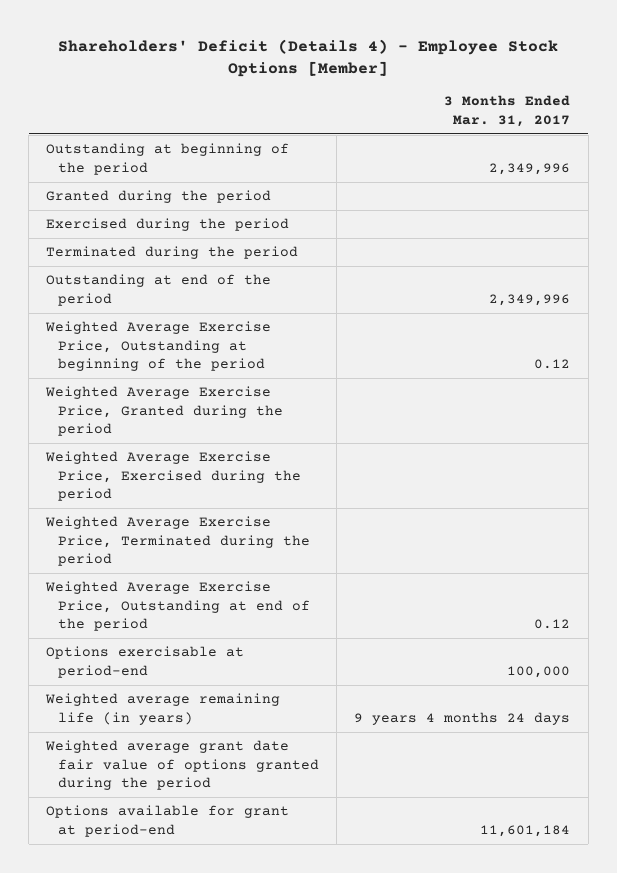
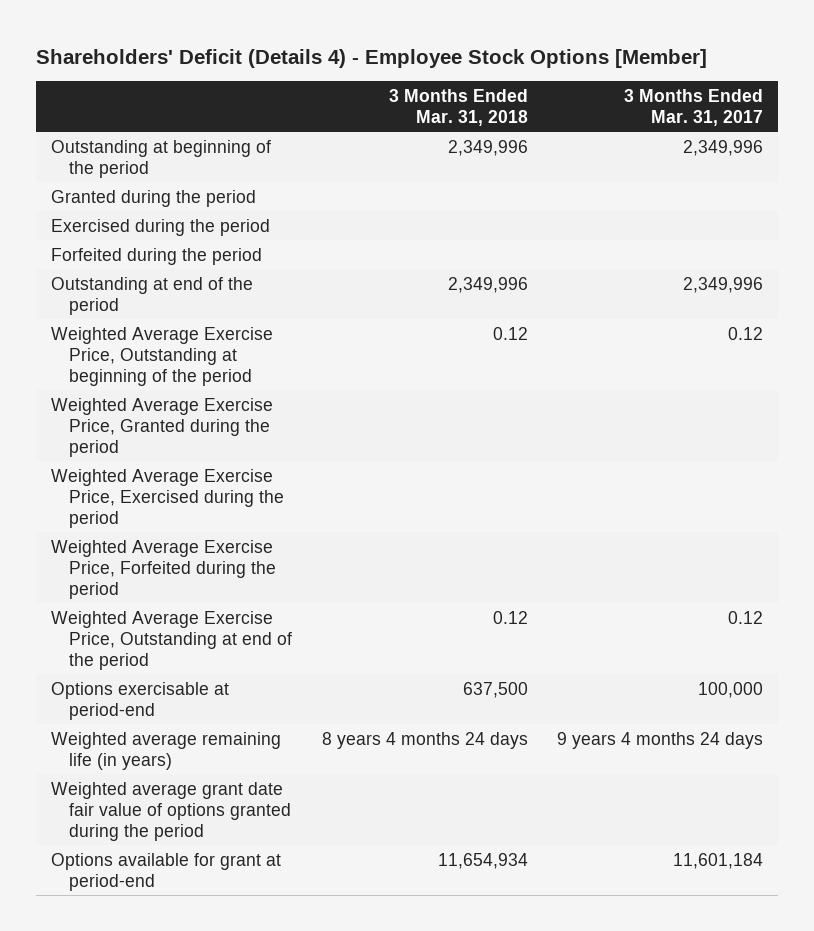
none -> [388,88,528,126] 3 Months Ended Mar. 31, 2018
[46,246,299,260] Terminated during the period -> [50,247,262,265] Forfeited during the period
[45,516,310,567] Weighted Average Exercise Price, Terminated during the period -> [50,539,277,599] Weighted Average Exercise Price, Forfeited during the period

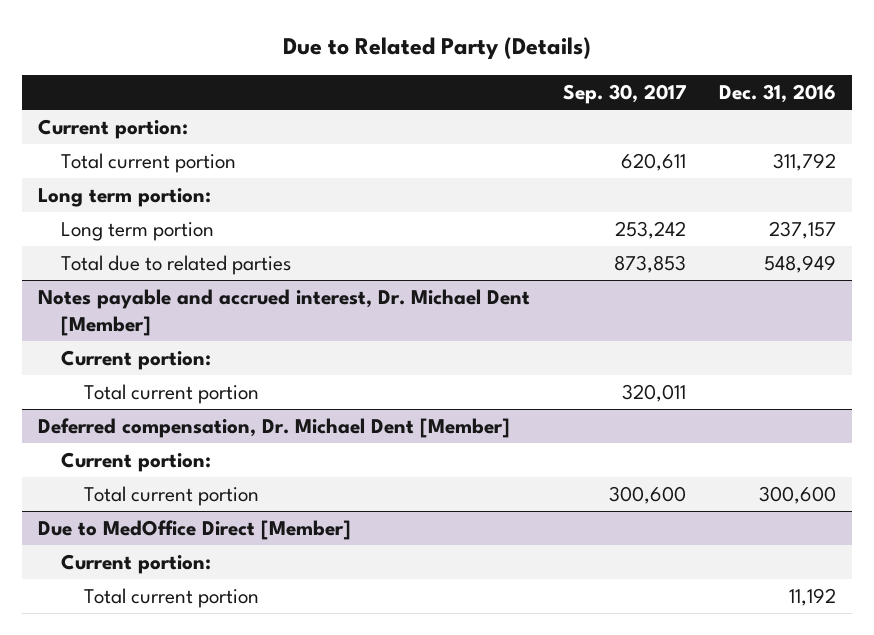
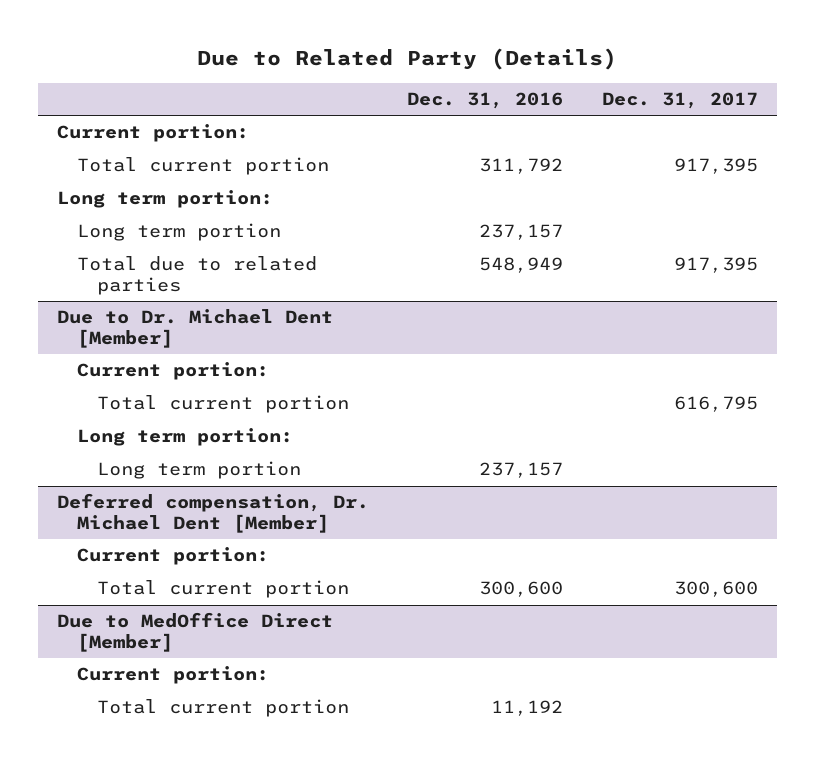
[562,84,686,105] Sep. 30, 2017 -> none
none -> [601,92,758,110] Dec. 31, 2017
[38,288,531,336] Notes payable and accrued interest, Dr. Michael Dent [Member] -> [57,309,334,348] Due to Dr. Michael Dent [Member]
none -> [77,428,294,447] Long term portion:
none -> [97,461,302,480] Long term portion

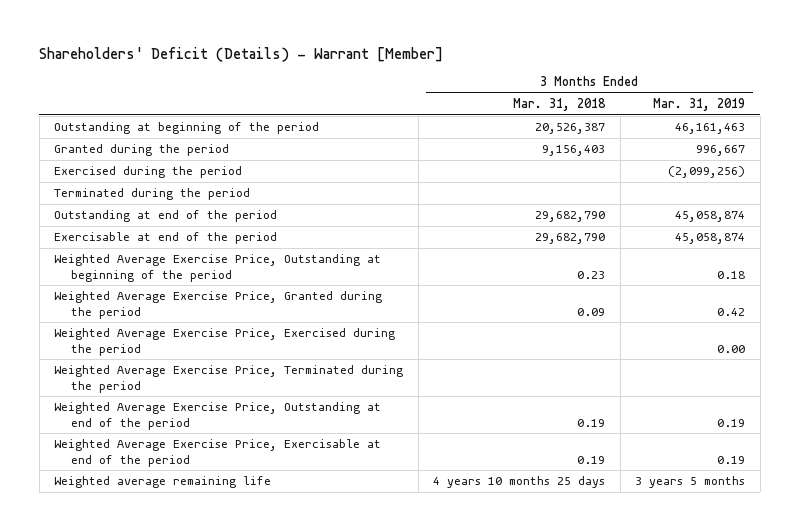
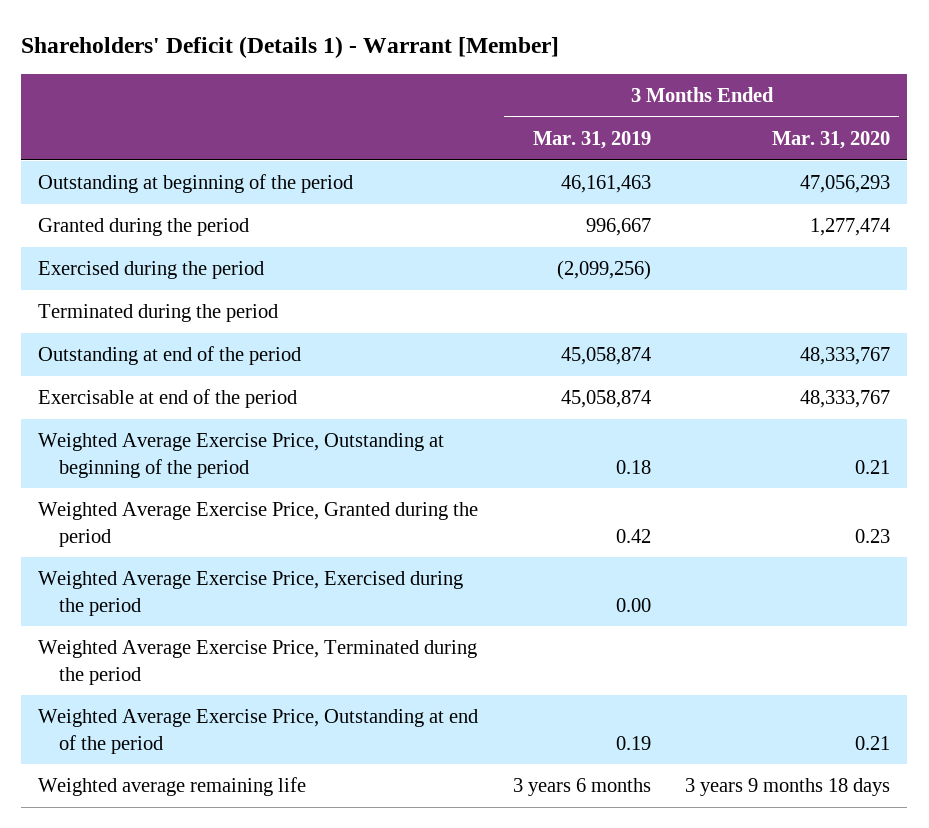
[39,46,444,62] Shareholders' Deficit (Details) - Warrant [Member] -> [21,36,560,59] Shareholders' Deficit (Details 1) - Warrant [Member]
[513,98,607,112] Mar. 31, 2018 -> none
none -> [772,130,891,149] Mar. 31, 2020
[54,439,382,467] Weighted Average Exercise Price, Exercisable at end of the period -> none
[635,476,746,489] 3 years 5 months -> [512,778,651,797] 3 years 6 months

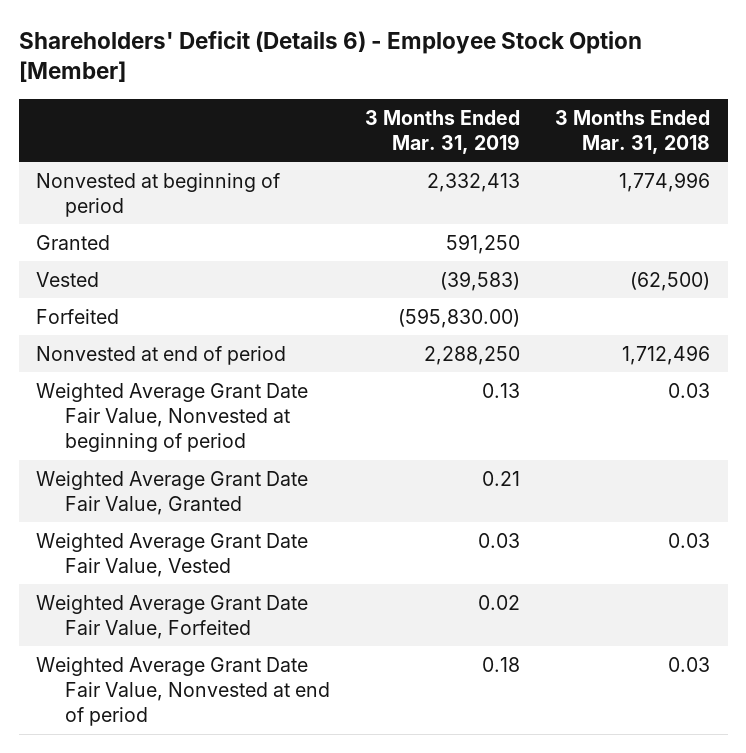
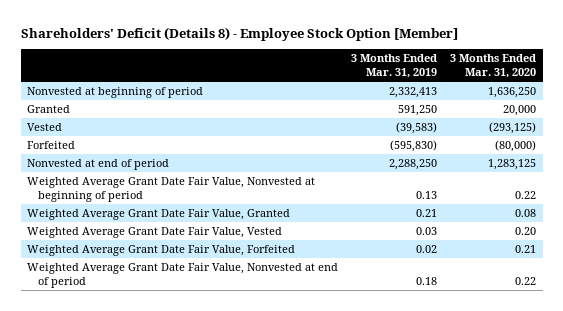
[18,31,642,83] Shareholders' Deficit (Details 6) - Employee Stock Option [Member] -> [20,27,458,42] Shareholders' Deficit (Details 8) - Employee Stock Option [Member]
[555,109,711,154] 3 Months Ended Mar. 31, 2018 -> none
none -> [450,54,537,79] 3 Months Ended Mar. 31, 2020
[398,307,521,328] (595,830.00) -> [390,140,438,153] (595,830)

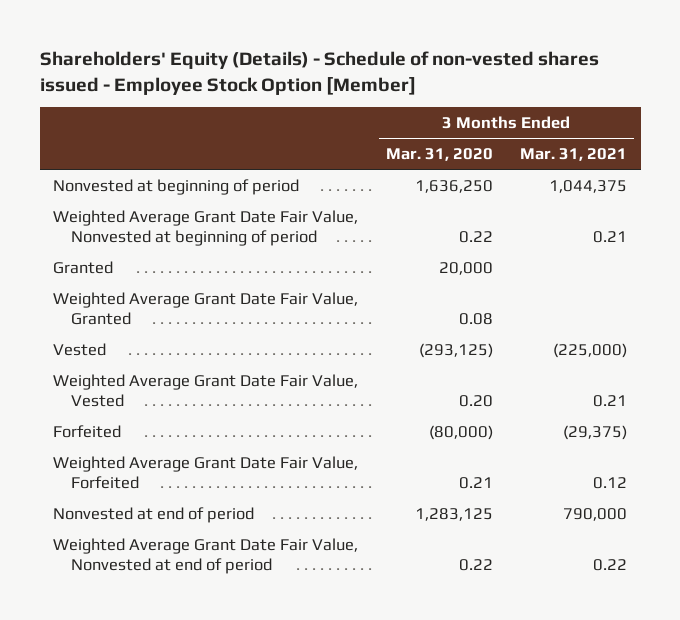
[20,27,458,42] Shareholders' Deficit (Details 8) - Employee Stock Option [Member] -> [39,51,599,95] Shareholders' Equity (Details) - Schedule of non-vested shares issued - Employee Stock Option [Member]
[351,54,438,79] 3 Months Ended Mar. 31, 2019 -> none
none -> [519,148,627,162] Mar. 31, 2021
[27,105,71,114] Granted -> [53,260,114,274] Granted
[27,123,63,132] Vested -> [53,342,107,356] Vested
[27,141,76,150] Forfeited -> [53,424,122,438] Forfeited
[27,159,170,171] Nonvested at end of period -> [53,506,255,523] Nonvested at end of period

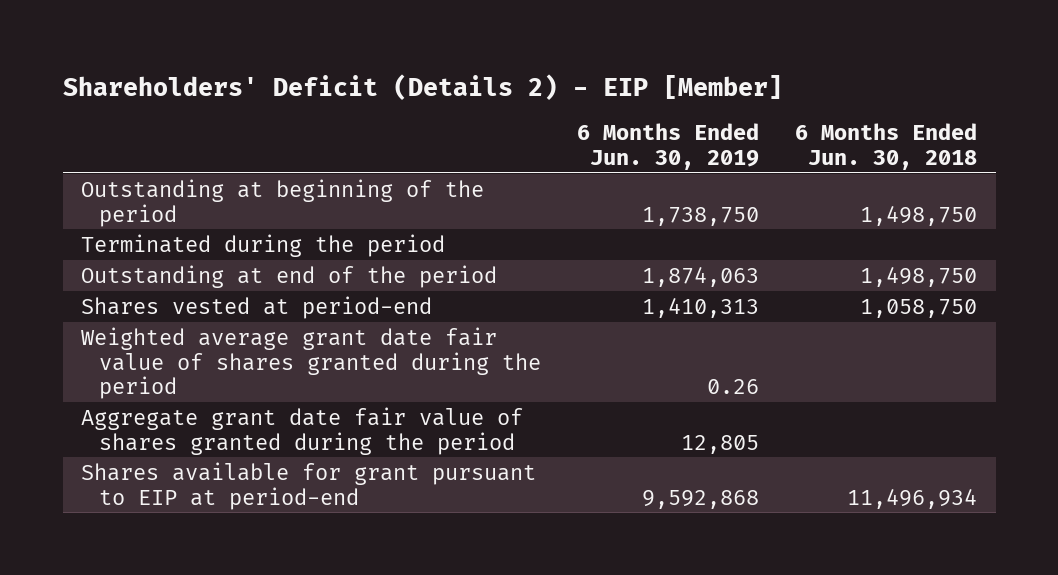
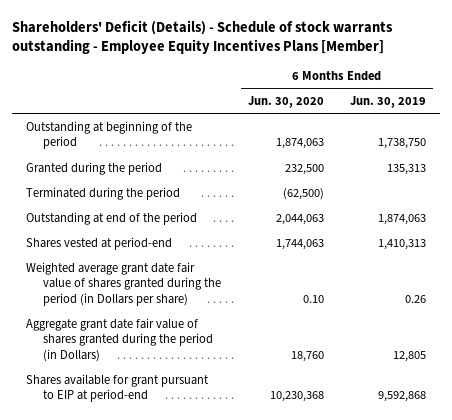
[62,74,783,101] Shareholders' Deficit (Details 2) - EIP [Member] -> [12,19,394,55] Shareholders' Deficit (Details) - Schedule of stock warrants outstanding - Employee Equity Incentives Plans [Member]
[795,123,978,171] 6 Months Ended Jun. 30, 2018 -> none
none -> [247,95,324,108] Jun. 30, 2020
none -> [25,161,162,175] Granted during the period
[81,326,541,400] Weighted average grant date fair value of shares granted during the period -> [25,261,221,306] Weighted average grant date fair value of shares granted during the period (in Dollars per share)
[81,406,524,455] Aggregate grant date fair value of shares granted during the period -> [25,317,213,362] Aggregate grant date fair value of shares granted during the period (in Dollars)

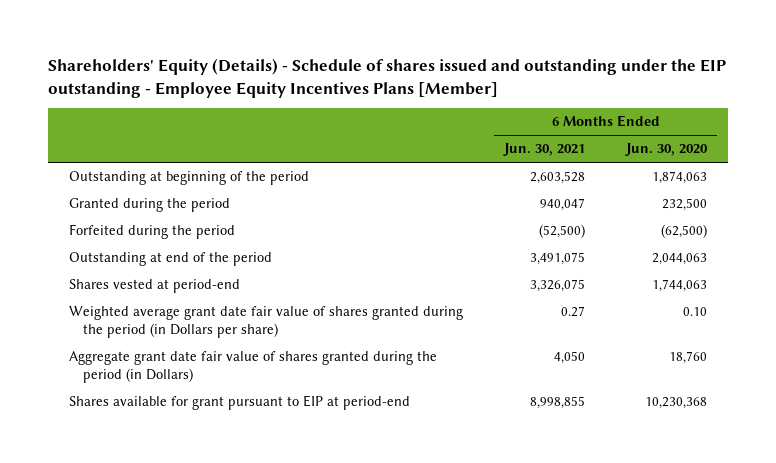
[12,19,394,55] Shareholders' Deficit (Details) - Schedule of stock warrants outstanding - Employee Equity Incentives Plans [Member] -> [48,58,727,98] Shareholders' Equity (Details) - Schedule of shares issued and outstanding under the EIP outstanding - Employee Equity Incentives Plans [Member]
[350,95,427,108] Jun. 30, 2019 -> none
none -> [503,143,586,157] Jun. 30, 2021
[25,186,180,200] Terminated during the period -> [68,224,235,240] Forfeited during the period

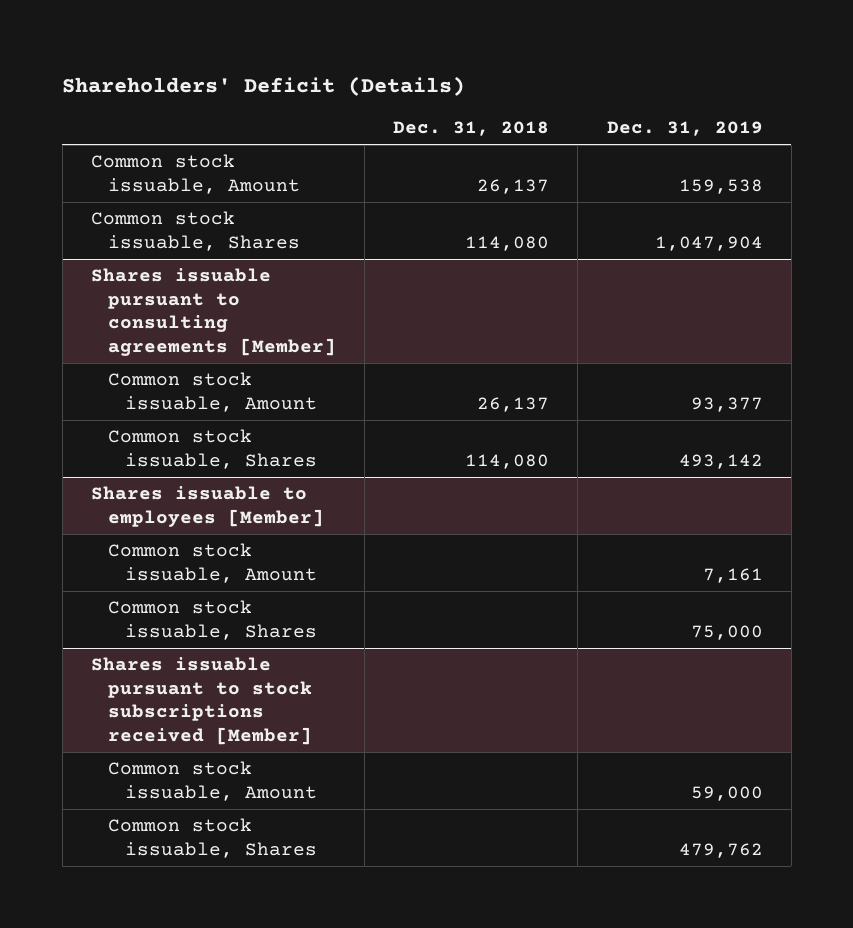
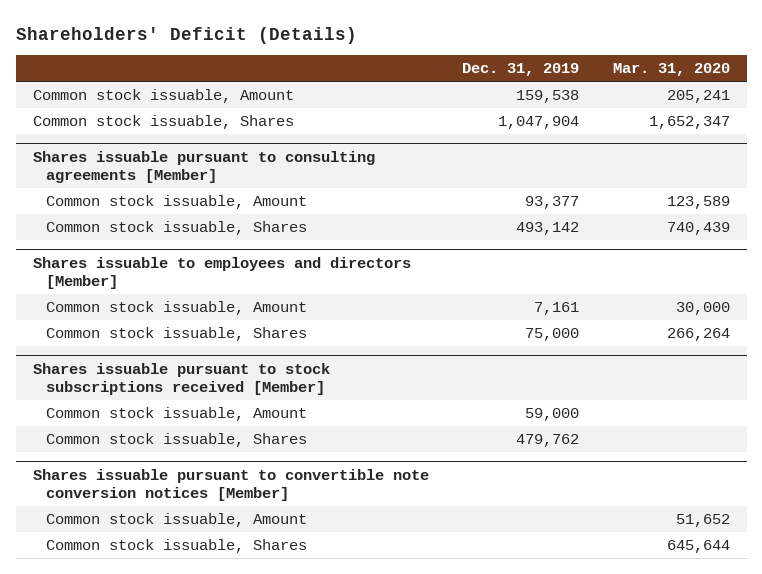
[393,121,550,137] Dec. 31, 2018 -> none
none -> [612,63,730,77] Mar. 31, 2020
[90,486,324,527] Shares issuable to employees [Member] -> [32,256,411,290] Shares issuable to employees and directors [Member]
none -> [32,468,429,502] Shares issuable pursuant to convertible note conversion notices [Member]
none -> [46,513,308,528] Common stock issuable, Amount
none -> [46,539,308,554] Common stock issuable, Shares

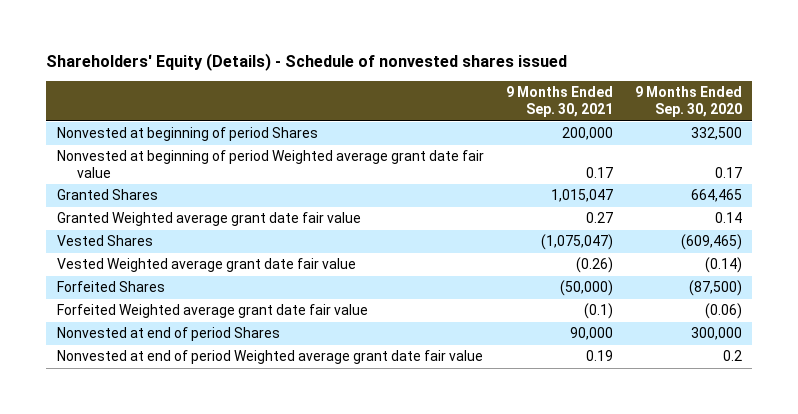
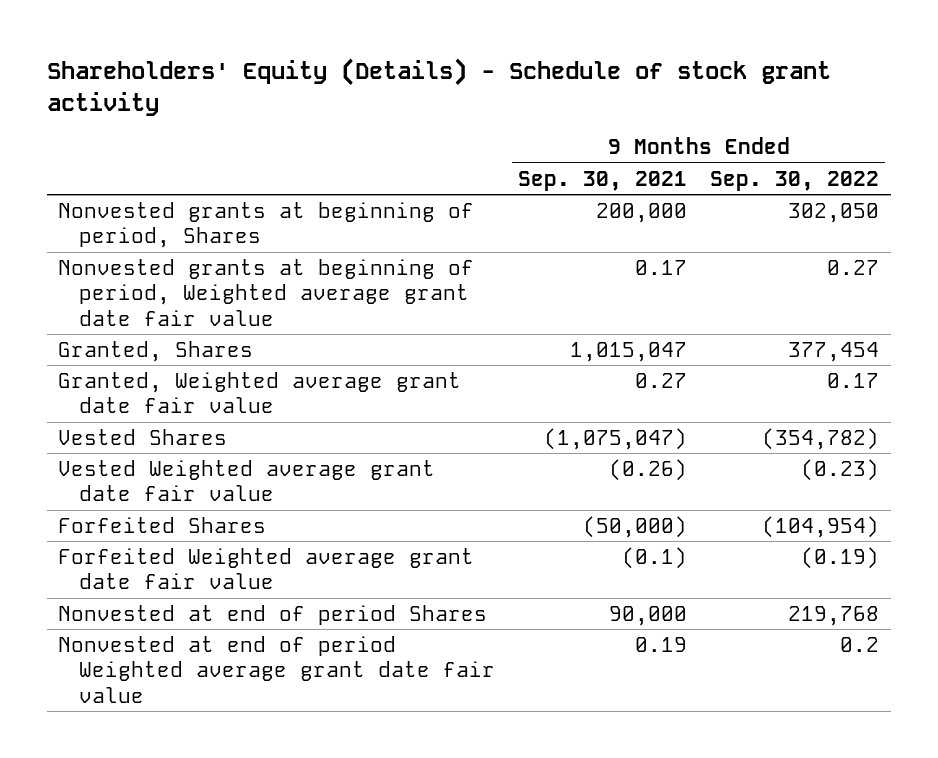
[45,53,567,72] Shareholders' Equity (Details) - Schedule of nonvested shares issued -> [46,57,831,116] Shareholders' Equity (Details) - Schedule of stock grant activity
[634,86,742,118] 9 Months Ended Sep. 30, 2020 -> none
none -> [710,170,880,191] Sep. 30, 2022
[56,127,318,142] Nonvested at beginning of period Shares -> [58,201,475,249] Nonvested grants at beginning of period, Shares
[56,150,484,178] Nonvested at beginning of period Weighted average grant date fair value -> [58,258,475,326] Nonvested grants at beginning of period, Weighted average grant date fair value
[56,189,158,201] Granted Shares -> [58,340,254,362] Granted, Shares
[56,212,361,227] Granted Weighted average grant date fair value -> [58,371,462,414] Granted, Weighted average grant date fair value

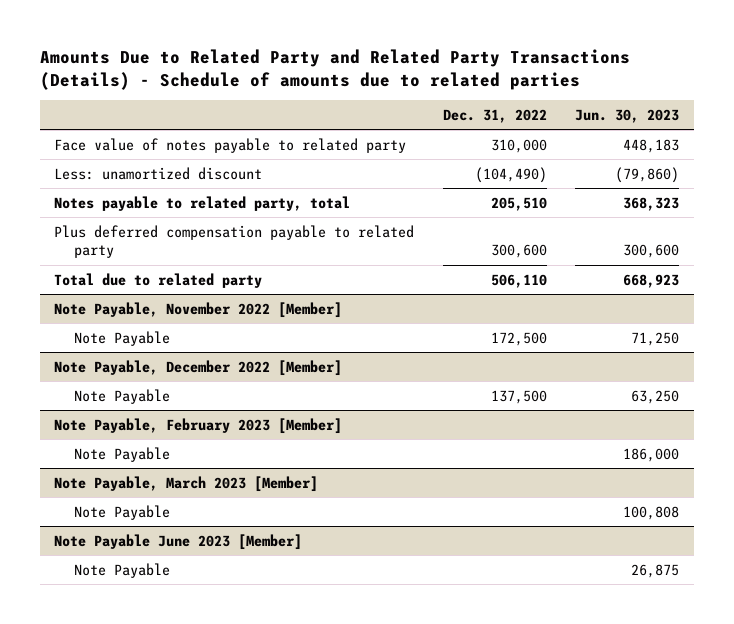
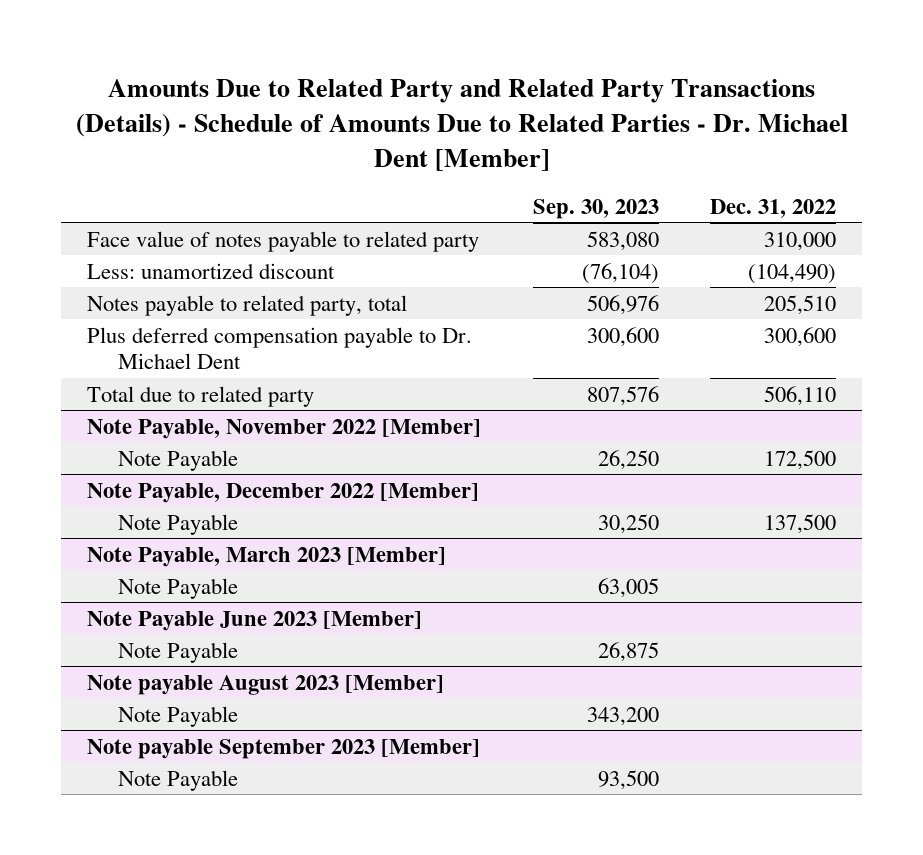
[40,48,631,90] Amounts Due to Related Party and Related Party Transactions (Details) - Schedule of amounts due to related parties -> [75,78,848,172] Amounts Due to Related Party and Related Party Transactions (Details) - Schedule of Amounts Due to Related Parties - Dr. Michael Dent [Member]
[575,108,680,123] Jun. 30, 2023 -> none
none -> [532,198,659,219] Sep. 30, 2023
[54,224,415,259] Plus deferred compensation payable to related party -> [87,326,473,370] Plus deferred compensation payable to Dr. Michael Dent
[54,417,343,434] Note Payable, February 2023 [Member] -> none
[73,446,170,462] Note Payable -> none
none -> [87,674,445,695] Note payable August 2023 [Member]
none -> [117,705,238,727] Note Payable
none -> [87,738,481,759] Note payable September 2023 [Member]
none -> [117,769,238,791] Note Payable

